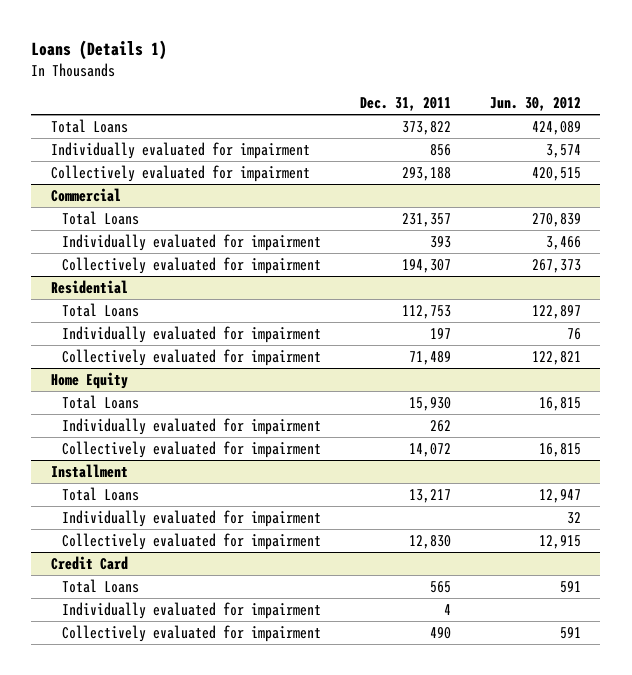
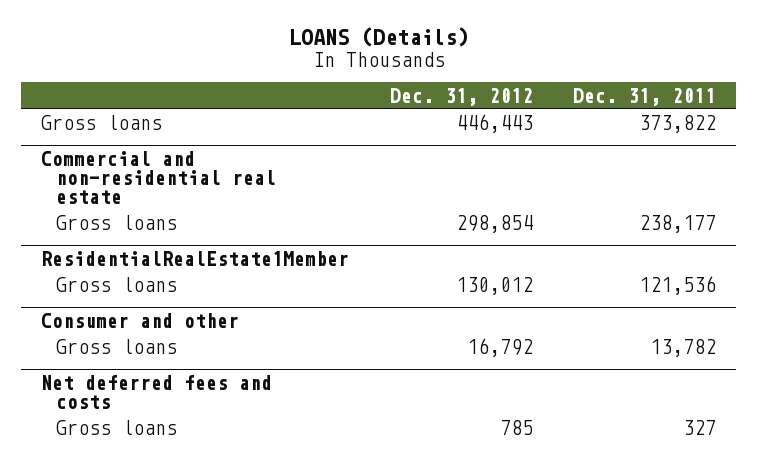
[31,39,168,60] Loans (Details 1) -> [288,27,469,48] LOANS (Details)
[489,96,581,111] Jun. 30, 2012 -> none
none -> [389,87,533,106] Dec. 31, 2012
[50,141,310,159] Individually evaluated for impairment -> none
[50,164,310,182] Collectively evaluated for impairment -> none
[50,187,121,202] Commercial -> none
[61,233,321,251] Individually evaluated for impairment -> none
[61,256,321,274] Collectively evaluated for impairment -> none
[50,279,128,294] Residential -> none
[61,325,321,343] Individually evaluated for impairment -> none
[61,348,321,366] Collectively evaluated for impairment -> none
[50,371,128,389] Home Equity -> none
[61,417,321,435] Individually evaluated for impairment -> none
[61,440,321,458] Collectively evaluated for impairment -> none
[50,463,128,478] Installment -> none
[61,509,321,527] Individually evaluated for impairment -> none
[61,532,321,550] Collectively evaluated for impairment -> none
[50,555,128,570] Credit Card -> none
[61,578,139,593] Total Loans -> none
[61,601,321,619] Individually evaluated for impairment -> none
[61,624,321,642] Collectively evaluated for impairment -> none
[50,118,128,133] Total Loans -> [40,115,162,131] Gross loans
none -> [40,150,276,205] Commercial and non-residential real estate
[61,210,139,225] Total Loans -> [55,215,177,231] Gross loans
[401,212,451,227] 231,357 -> [639,215,717,234] 238,177
none -> [40,250,349,266] ResidentialRealEstate1Member
[61,302,139,317] Total Loans -> [55,277,177,293] Gross loans
[401,304,451,319] 112,753 -> [639,276,717,296] 121,536
none -> [40,312,239,328] Consumer and other
[61,394,139,409] Total Loans -> [55,339,177,355] Gross loans
[408,396,451,411] 15,930 -> [650,339,717,358] 13,782
none -> [40,374,272,409] Net deferred fees and costs
[61,486,139,501] Total Loans -> [55,420,177,436] Gross loans
[408,488,451,503] 13,217 -> [683,420,717,436] 327

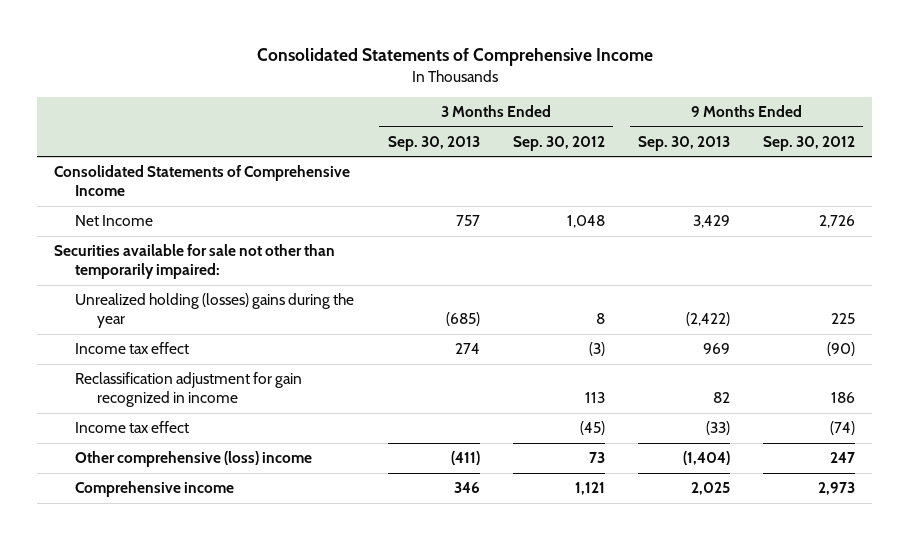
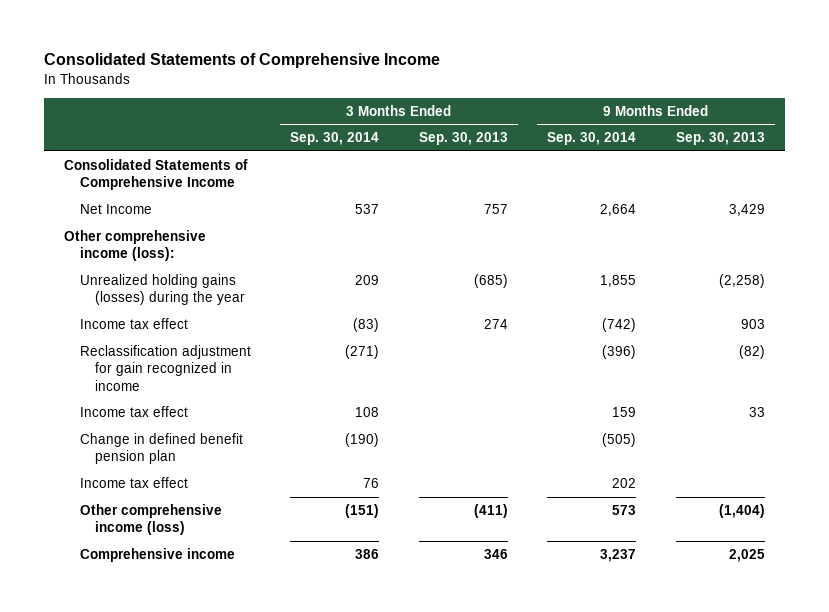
[512,135,605,151] Sep. 30, 2012 -> none
[763,135,856,151] Sep. 30, 2012 -> none
none -> [290,132,380,146] Sep. 30, 2014
none -> [547,132,637,146] Sep. 30, 2014
[53,244,335,280] Securities available for sale not other than temporarily impaired: -> none
none -> [63,230,206,262] Other comprehensive income (loss):
[75,293,355,329] Unrealized holding (losses) gains during the year -> [79,274,246,306] Unrealized holding gains (losses) during the year
[685,312,730,327] (2,422) -> [718,274,765,289] (2,258)
[702,343,730,355] 969 -> [740,319,765,330] 903
[712,392,730,404] 82 -> [738,345,765,360] (82)
[705,421,730,436] (33) -> [748,407,765,418] 33
none -> [79,433,243,465] Change in defined benefit pension plan
none -> [79,477,188,489] Income tax effect
[75,451,313,468] Other comprehensive (loss) income -> [79,504,222,536] Other comprehensive income (loss)

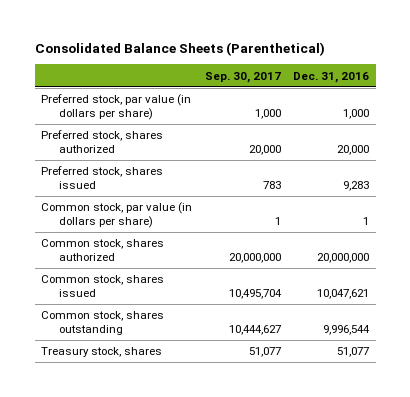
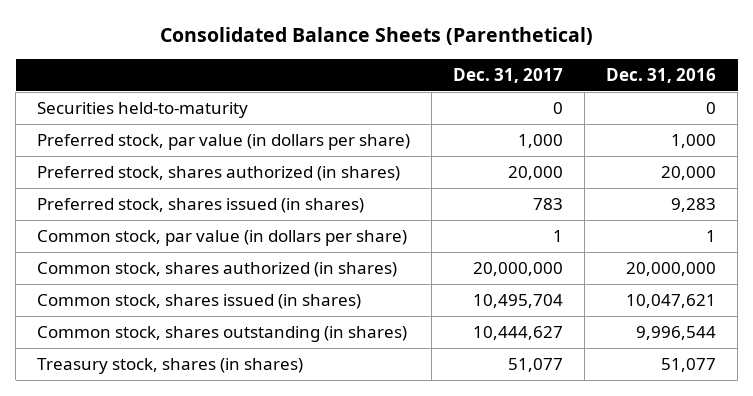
[204,71,281,83] Sep. 30, 2017 -> none
none -> [453,67,564,83] Dec. 31, 2017
none -> [37,102,249,119] Securities held-to-maturity
[41,130,164,154] Preferred stock, shares authorized -> [37,166,401,182] Preferred stock, shares authorized (in shares)
[41,166,164,190] Preferred stock, shares issued -> [37,198,365,214] Preferred stock, shares issued (in shares)
[41,239,165,262] Common stock, shares authorized -> [37,262,398,278] Common stock, shares authorized (in shares)
[41,275,165,298] Common stock, shares issued -> [37,294,362,310] Common stock, shares issued (in shares)
[41,311,165,336] Common stock, shares outstanding -> [37,326,408,343] Common stock, shares outstanding (in shares)
[41,347,163,358] Treasury stock, shares -> [37,358,304,375] Treasury stock, shares (in shares)

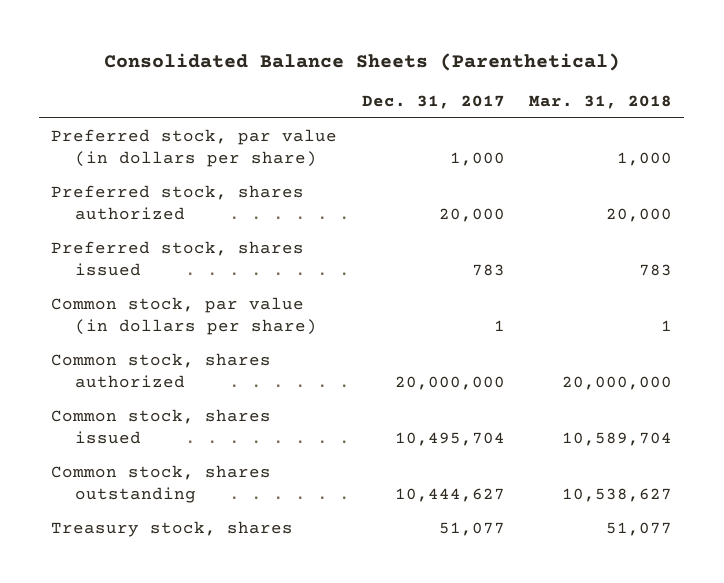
[606,67,717,83] Dec. 31, 2016 -> none
none -> [529,95,673,110] Mar. 31, 2018
[37,102,249,119] Securities held-to-maturity -> none
[37,166,401,182] Preferred stock, shares authorized (in shares) -> [51,184,305,220] Preferred stock, shares authorized
[37,198,365,214] Preferred stock, shares issued (in shares) -> [51,240,305,276] Preferred stock, shares issued
[37,262,398,278] Common stock, shares authorized (in shares) -> [51,352,272,388] Common stock, shares authorized
[37,294,362,310] Common stock, shares issued (in shares) -> [51,408,272,444] Common stock, shares issued
[37,326,408,343] Common stock, shares outstanding (in shares) -> [51,464,272,503] Common stock, shares outstanding
[37,358,304,375] Treasury stock, shares (in shares) -> [51,520,294,537] Treasury stock, shares

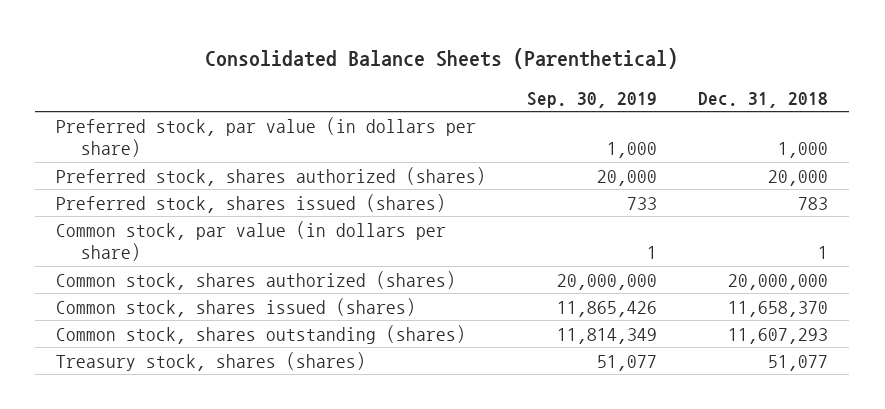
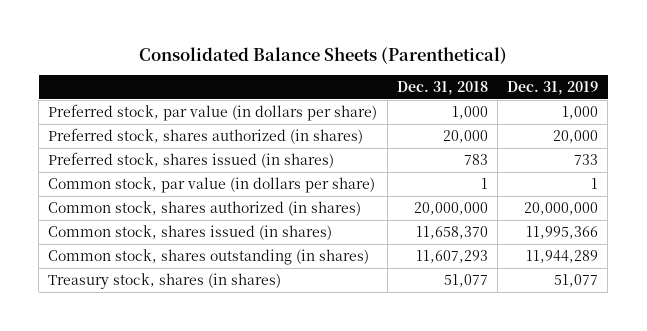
[527,91,658,108] Sep. 30, 2019 -> none
none -> [507,81,599,96] Dec. 31, 2019
[56,166,487,186] Preferred stock, shares authorized (shares) -> [48,128,364,145] Preferred stock, shares authorized (in shares)
[56,193,447,213] Preferred stock, shares issued (shares) -> [48,152,335,169] Preferred stock, shares issued (in shares)
[56,270,457,290] Common stock, shares authorized (shares) -> [48,201,362,217] Common stock, shares authorized (in shares)
[56,297,417,317] Common stock, shares issued (shares) -> [48,225,333,241] Common stock, shares issued (in shares)
[56,324,467,344] Common stock, shares outstanding (shares) -> [48,249,370,266] Common stock, shares outstanding (in shares)
[56,351,367,371] Treasury stock, shares (shares) -> [48,273,282,290] Treasury stock, shares (in shares)

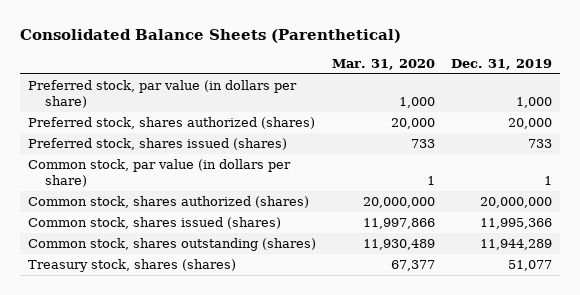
[396,81,488,96] Dec. 31, 2018 -> none
none -> [332,58,436,70] Mar. 31, 2020
[48,128,364,145] Preferred stock, shares authorized (in shares) -> [28,117,316,130] Preferred stock, shares authorized (shares)
[48,152,335,169] Preferred stock, shares issued (in shares) -> [28,138,288,151] Preferred stock, shares issued (shares)
[48,201,362,217] Common stock, shares authorized (in shares) -> [28,196,310,209] Common stock, shares authorized (shares)
[48,225,333,241] Common stock, shares issued (in shares) -> [28,217,282,230] Common stock, shares issued (shares)
[48,249,370,266] Common stock, shares outstanding (in shares) -> [28,238,317,252] Common stock, shares outstanding (shares)
[48,273,282,290] Treasury stock, shares (in shares) -> [28,259,237,273] Treasury stock, shares (shares)

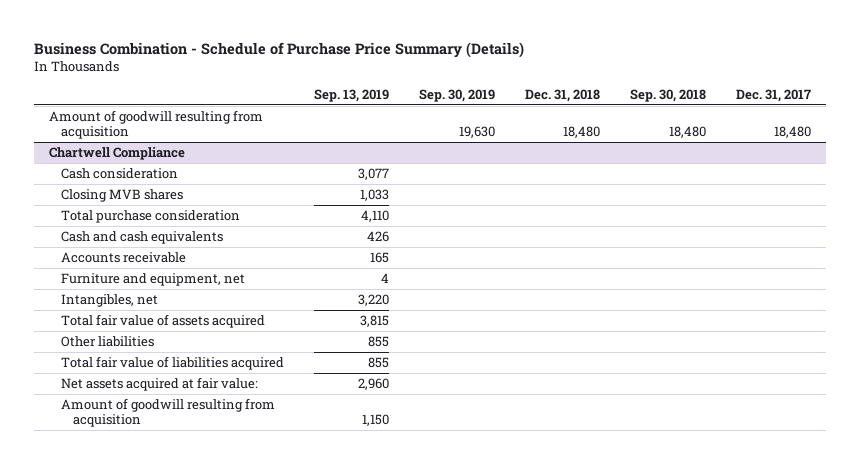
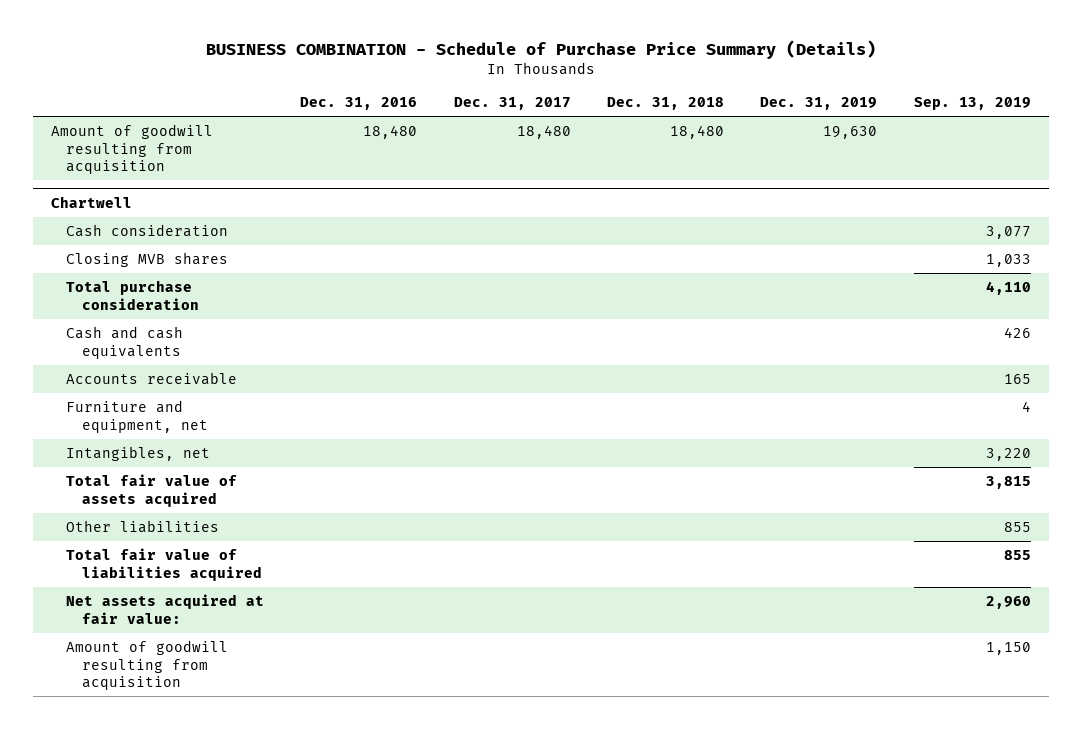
[34,42,525,59] Business Combination - Schedule of Purchase Price Summary (Details) -> [205,39,876,59] BUSINESS COMBINATION - Schedule of Purchase Price Summary (Details)
[418,89,495,103] Sep. 30, 2019 -> none
[629,89,706,103] Sep. 30, 2018 -> none
none -> [300,97,418,111] Dec. 31, 2016
none -> [760,97,878,111] Dec. 31, 2019
[49,146,186,160] Chartwell Compliance -> [50,195,132,208] Chartwell

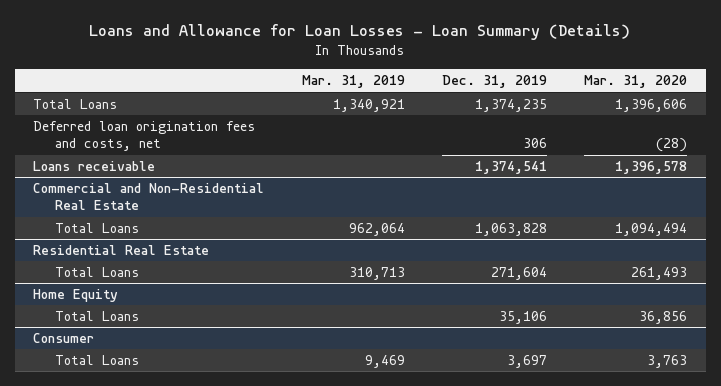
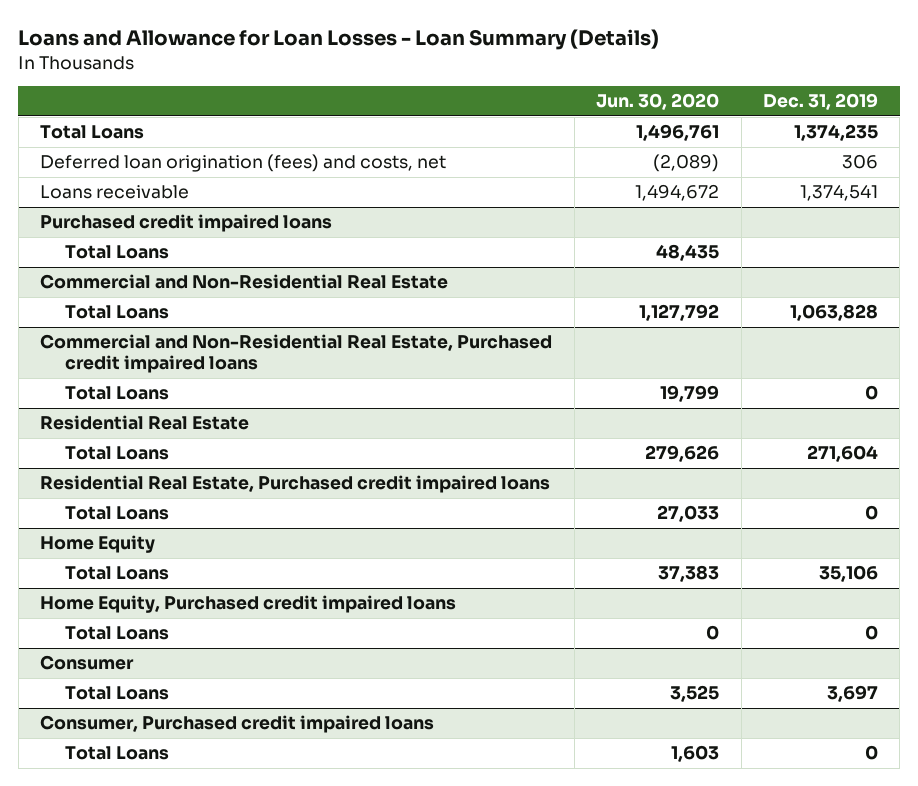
[301,75,405,89] Mar. 31, 2019 -> none
[584,75,688,89] Mar. 31, 2020 -> none
none -> [596,93,720,111] Jun. 30, 2020
[33,121,256,152] Deferred loan origination fees and costs, net -> [40,154,447,173] Deferred loan origination (fees) and costs, net
none -> [40,214,333,233] Purchased credit impaired loans
none -> [64,245,169,260] Total Loans
none -> [40,334,553,373] Commercial and Non-Residential Real Estate, Purchased credit impaired loans
none -> [64,386,169,401] Total Loans
none -> [40,475,551,494] Residential Real Estate, Purchased credit impaired loans
none -> [64,506,169,521] Total Loans
none -> [40,595,457,614] Home Equity, Purchased credit impaired loans
none -> [64,626,169,641] Total Loans
none -> [40,715,435,734] Consumer, Purchased credit impaired loans
none -> [64,746,169,761] Total Loans

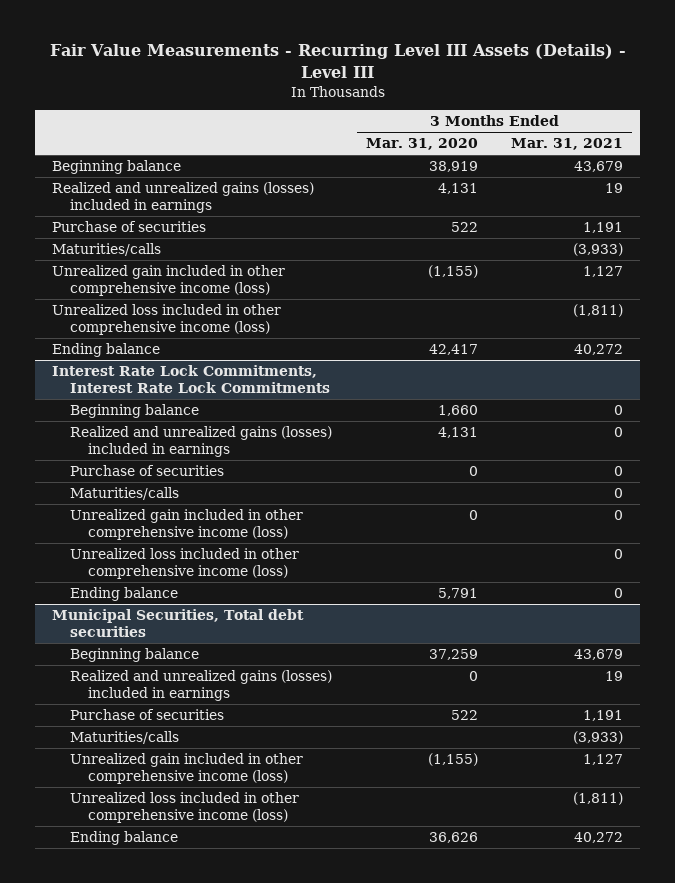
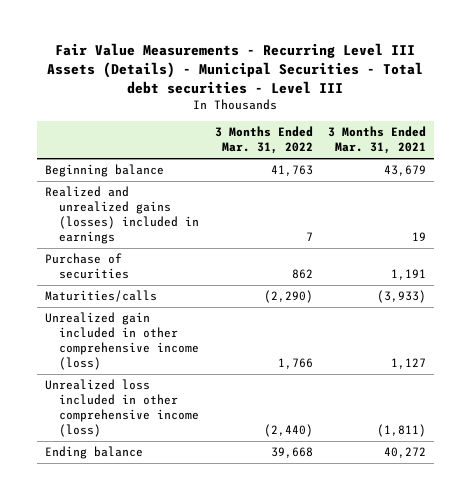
[49,44,626,78] Fair Value Measurements - Recurring Level III Assets (Details) - Level III -> [47,43,424,94] Fair Value Measurements - Recurring Level III Assets (Details) - Municipal Securities - Total debt securities - Level III
[365,138,478,151] Mar. 31, 2020 -> none
none -> [214,126,313,155] 3 Months Ended Mar. 31, 2022
[51,365,330,394] Interest Rate Lock Commitments, Interest Rate Lock Commitments -> none
[69,404,199,419] Beginning balance -> none
[69,426,332,458] Realized and unrealized gains (losses) included in earnings -> none
[69,465,224,477] Purchase of securities -> none
[69,487,179,501] Maturities/calls -> none
[69,509,303,541] Unrealized gain included in other comprehensive income (loss) -> none
[69,548,299,580] Unrealized loss included in other comprehensive income (loss) -> none
[69,587,178,602] Ending balance -> none
[51,609,304,638] Municipal Securities, Total debt securities -> none
[69,648,199,663] Beginning balance -> none
[69,670,332,702] Realized and unrealized gains (losses) included in earnings -> none
[69,709,224,721] Purchase of securities -> none
[69,731,179,745] Maturities/calls -> none
[69,753,303,785] Unrealized gain included in other comprehensive income (loss) -> none
[69,792,299,824] Unrealized loss included in other comprehensive income (loss) -> none
[69,831,178,846] Ending balance -> none

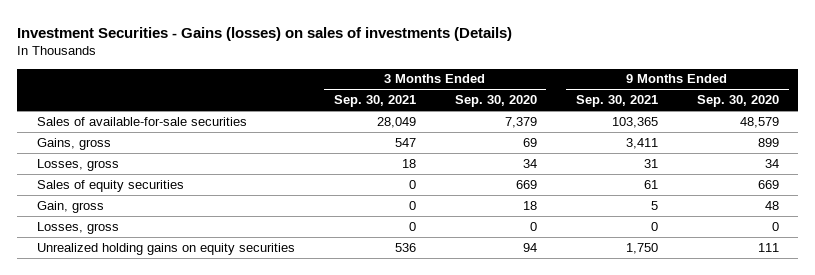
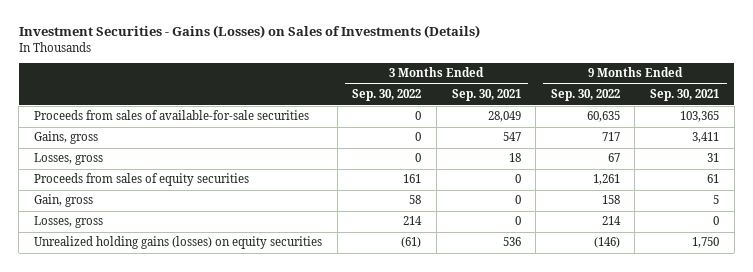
[17,26,513,41] Investment Securities - Gains (losses) on sales of investments (Details) -> [18,25,480,39] Investment Securities - Gains (Losses) on Sales of Investments (Details)
[454,95,537,108] Sep. 30, 2020 -> none
[696,95,779,108] Sep. 30, 2020 -> none
none -> [352,89,422,102] Sep. 30, 2022
none -> [550,89,620,102] Sep. 30, 2022
[36,116,247,126] Sales of available-for-sale securities -> [34,110,310,121] Proceeds from sales of available-for-sale securities
[36,179,184,192] Sales of equity securities -> [34,173,250,187] Proceeds from sales of equity securities
[36,242,295,255] Unrealized holding gains on equity securities -> [34,236,323,250] Unrealized holding gains (losses) on equity securities

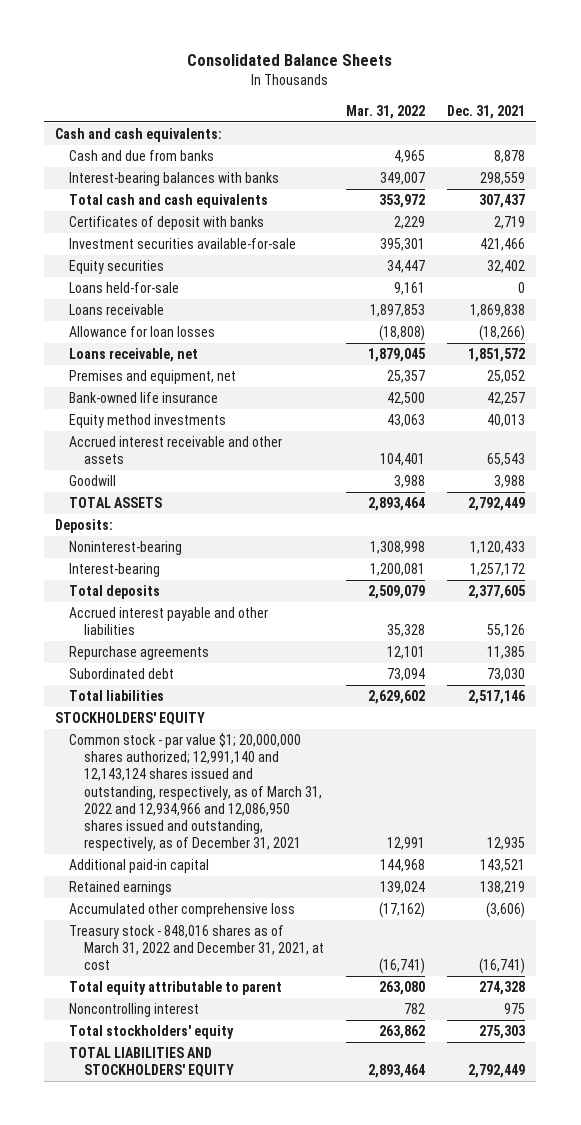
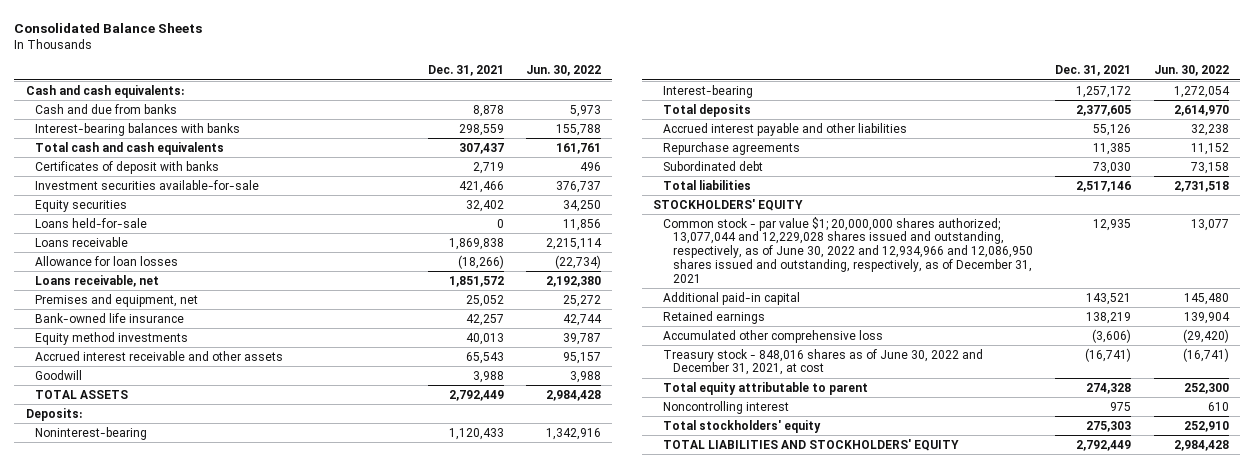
[345,104,425,119] Mar. 31, 2022 -> none
none -> [526,65,602,77] Jun. 30, 2022
[69,732,322,852] Common stock - par value $1; 20,000,000 shares authorized; 12,991,140 and 12,143,124 shares issued and outstanding, respectively, as of March 31, 2022 and 12,934,966 and 12,086,950 shares issued and outstanding, respectively, as of December 31, 2021 -> [663,216,1033,283] Common stock - par value $1; 20,000,000 shares authorized; 13,077,044 and 12,229,028 shares issued and outstanding, respectively, as of June 30, 2022 and 12,934,966 and 12,086,950 shares issued and outstanding, respectively, as of December 31, 2021
[69,924,324,971] Treasury stock - 848,016 shares as of March 31, 2022 and December 31, 2021, at cost -> [663,348,984,376] Treasury stock - 848,016 shares as of June 30, 2022 and December 31, 2021, at cost

